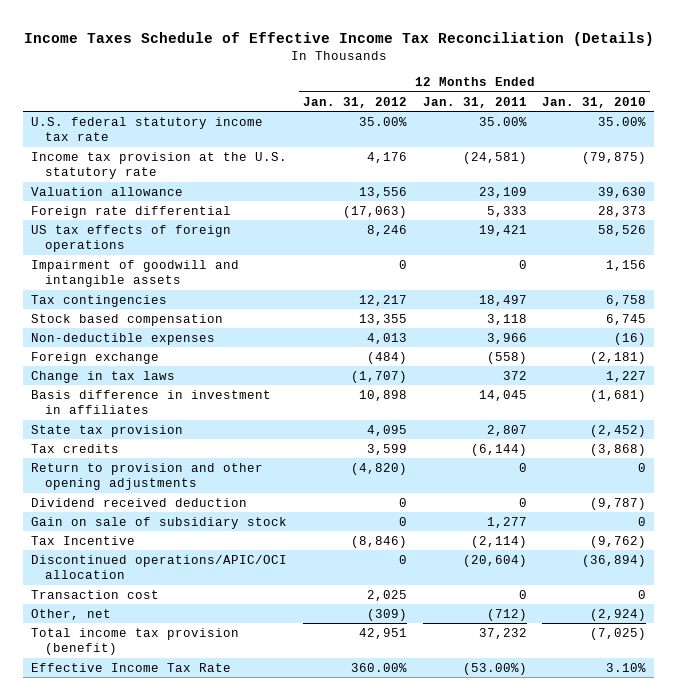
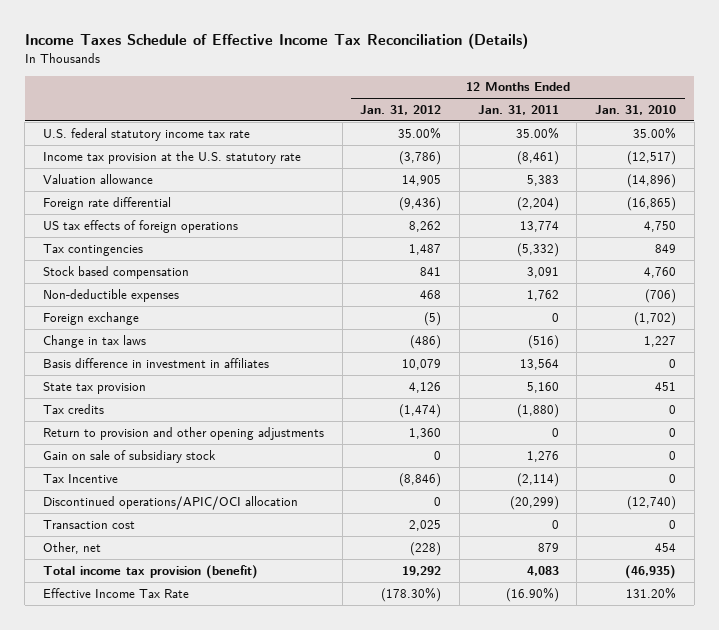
[31,259,240,288] Impairment of goodwill and intangible assets -> none
[31,497,248,507] Dividend received deduction -> none
[367,151,408,163] 4,176 -> [399,150,442,165] (3,786)
[462,151,527,164] (24,581) -> [516,150,559,165] (8,461)
[582,151,647,164] (79,875) -> [626,150,676,165] (12,517)
[359,186,408,198] 13,556 -> [402,174,442,186] 14,905
[478,186,527,198] 23,109 -> [526,174,559,186] 5,383
[598,186,647,198] 39,630 -> [626,173,676,188] (14,896)
[343,205,408,218] (17,063) -> [399,196,442,211] (9,436)
[486,205,527,217] 5,333 -> [516,196,559,211] (2,204)
[598,205,647,217] 28,373 -> [626,196,676,211] (16,865)
[367,224,408,236] 8,246 -> [409,220,442,232] 8,262
[478,224,527,236] 19,421 -> [519,220,559,232] 13,774
[598,224,647,236] 58,526 -> [643,220,676,232] 4,750
[359,294,408,306] 12,217 -> [409,243,442,255] 1,487
[478,294,527,306] 18,497 -> [516,242,559,257] (5,332)
[606,294,647,306] 6,758 -> [654,243,676,253] 849
[359,313,408,325] 13,355 -> [420,266,442,276] 841
[486,313,527,325] 3,118 -> [526,266,559,278] 3,091
[606,313,647,325] 6,745 -> [643,266,676,278] 4,760
[367,332,408,344] 4,013 -> [420,289,442,299] 468
[486,332,527,344] 3,966 -> [526,289,559,301] 1,762
[614,332,647,345] (16) -> [644,288,676,303] (706)
[367,351,408,364] (484) -> [424,311,442,326] (5)
[486,351,527,364] (558) -> [551,312,559,322] 0
[590,351,647,364] (2,181) -> [633,311,676,326] (1,702)
[351,370,408,383] (1,707) -> [410,334,442,349] (486)
[502,370,527,380] 372 -> [527,334,559,349] (516)
[359,389,408,401] 10,898 -> [402,358,442,370] 10,079
[478,389,527,401] 14,045 -> [519,358,559,370] 13,564
[590,389,647,402] (1,681) -> [668,358,676,368] 0
[367,424,408,436] 4,095 -> [409,381,442,393] 4,126
[486,424,527,436] 2,807 -> [526,381,559,393] 5,160
[590,424,647,437] (2,452) -> [654,381,676,391] 451
[367,443,408,455] 3,599 -> [399,403,442,418] (1,474)
[470,443,527,456] (6,144) -> [516,403,559,418] (1,880)
[590,443,647,456] (3,868) -> [668,404,676,414] 0
[351,462,408,475] (4,820) -> [409,427,442,439] 1,360
[486,516,527,528] 1,277 -> [526,450,559,462] 1,276
[590,535,647,548] (9,762) -> [668,473,676,483] 0
[462,554,527,567] (20,604) -> [509,495,559,510] (20,299)
[582,554,647,567] (36,894) -> [626,495,676,510] (12,740)
[367,608,408,621] (309) -> [410,541,442,556] (228)
[486,608,527,621] (712) -> [537,542,559,552] 879
[590,608,647,621] (2,924) -> [654,542,676,552] 454
[359,627,408,639] 42,951 -> [402,565,442,576] 19,292
[478,627,527,639] 37,232 -> [526,565,559,576] 4,083
[590,627,647,640] (7,025) -> [624,564,676,579] (46,935)
[351,662,408,672] 360.00% -> [381,586,442,602] (178.30%)
[462,662,527,675] (53.00%) -> [505,586,559,602] (16.90%)
[606,662,647,672] 3.10% -> [625,586,676,599] 131.20%

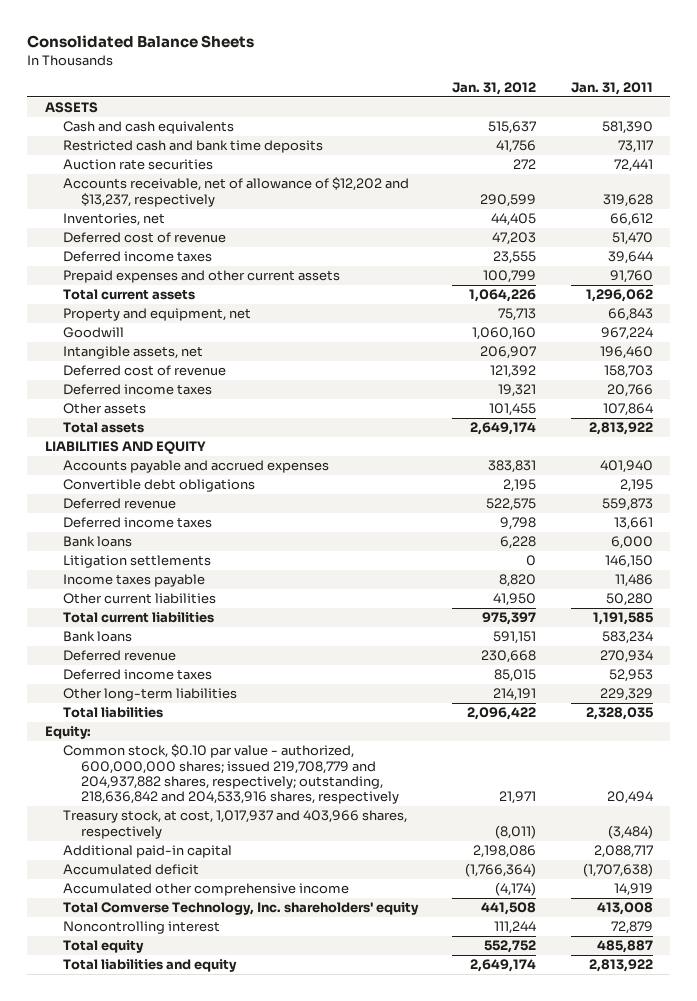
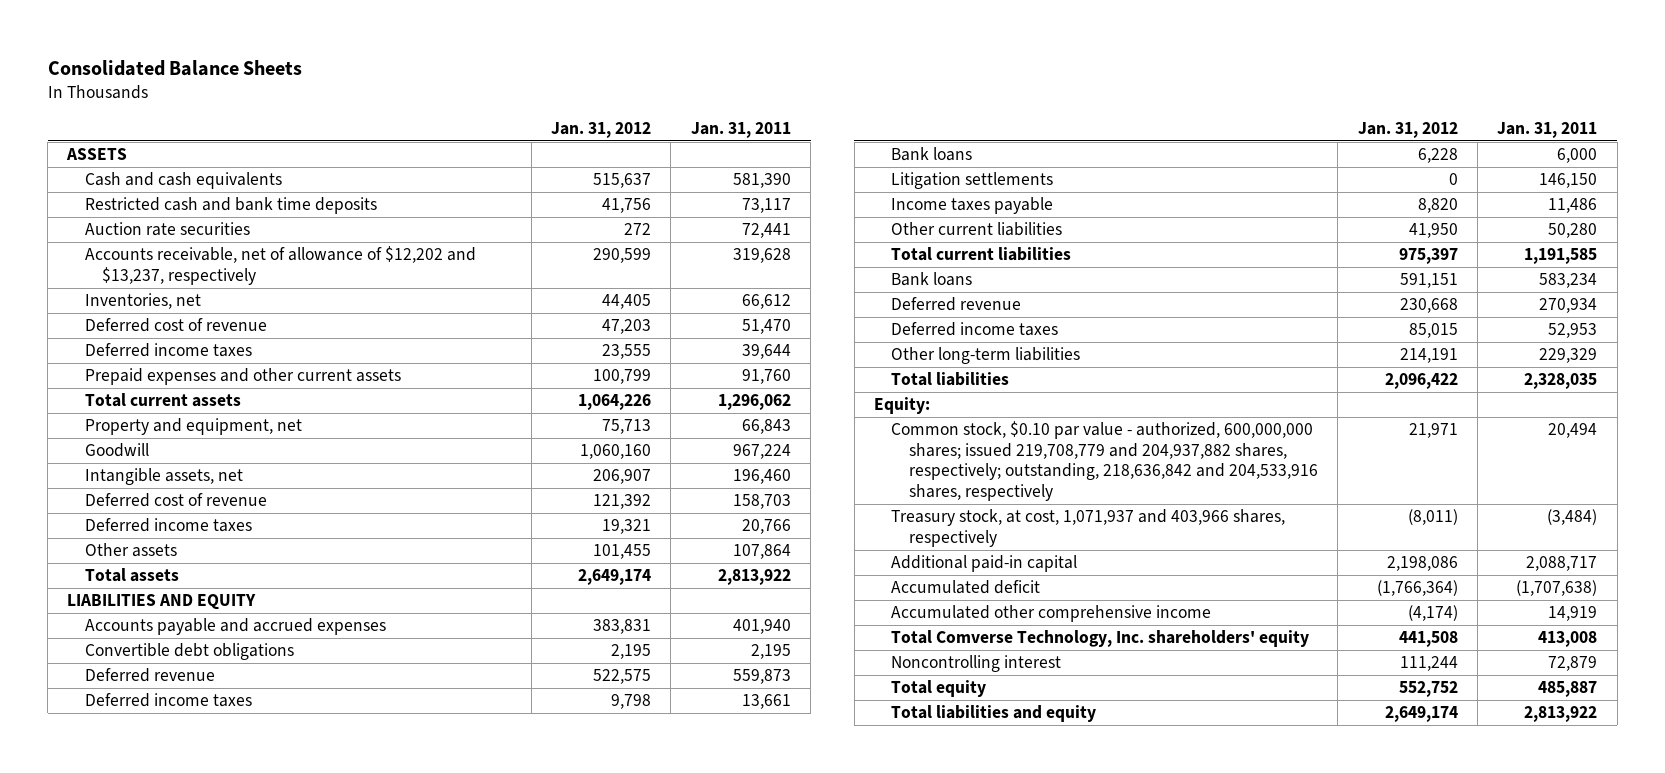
[62,810,407,839] Treasury stock, at cost, 1,017,937 and 403,966 shares, respectively -> [891,509,1286,547] Treasury stock, at cost, 1,071,937 and 403,966 shares, respectively

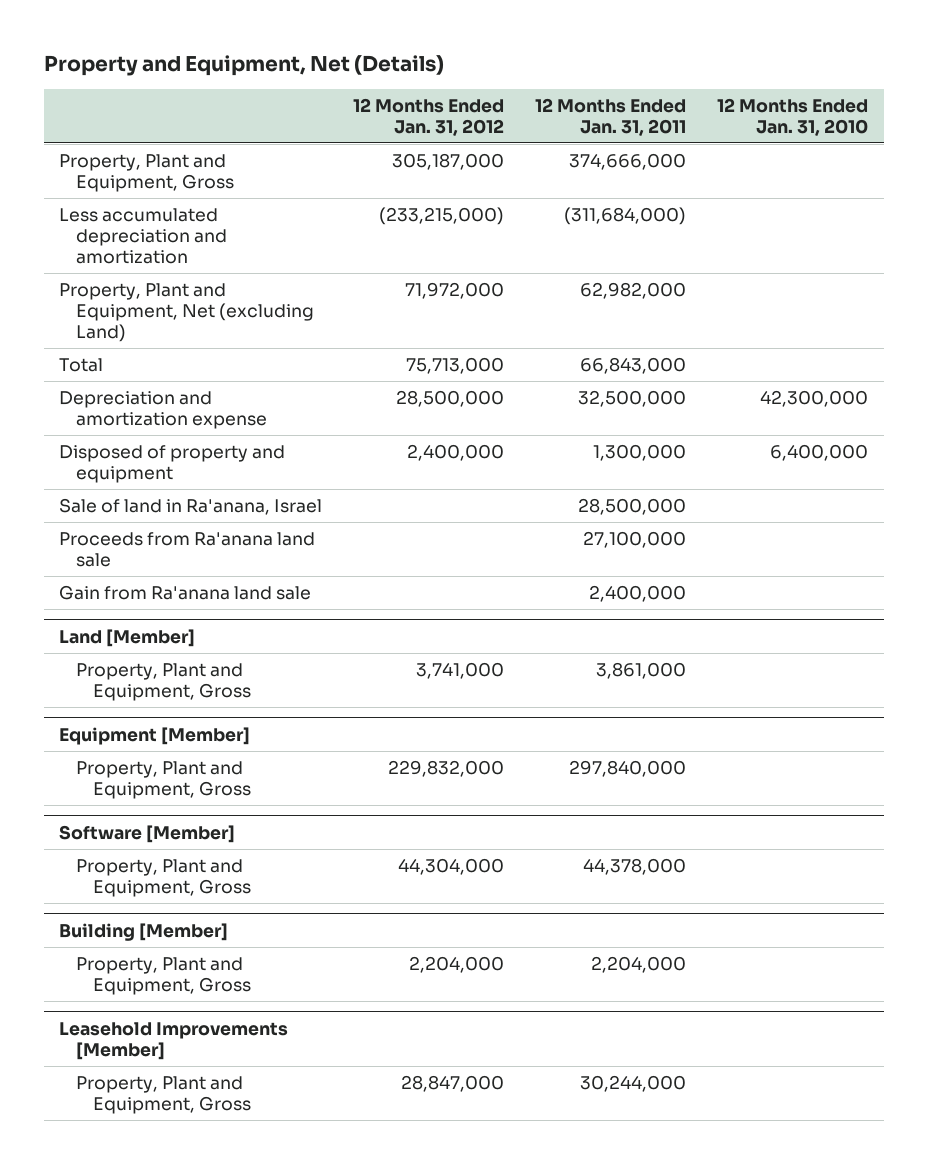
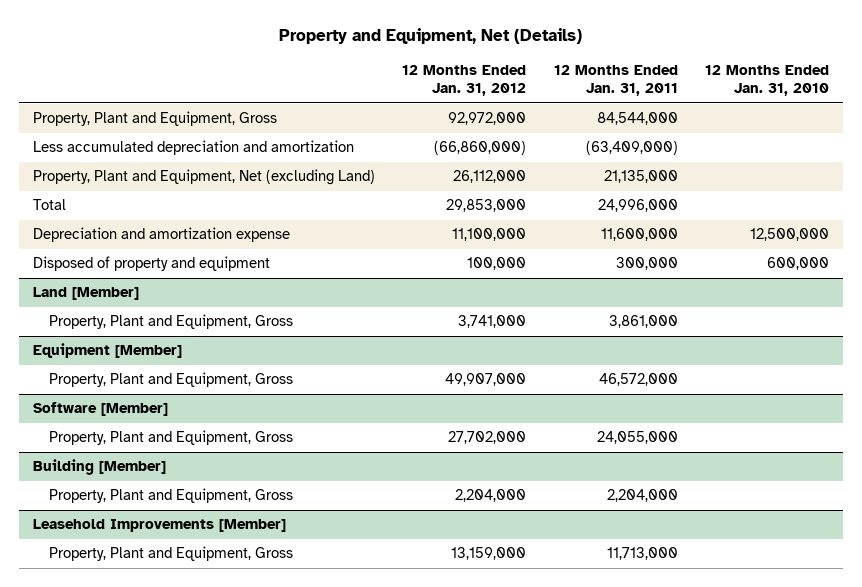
[59,498,323,516] Sale of land in Ra'anana, Israel -> none
[59,532,316,568] Proceeds from Ra'anana land sale -> none
[59,585,312,601] Gain from Ra'anana land sale -> none
[392,153,505,171] 305,187,000 -> [448,112,527,126] 92,972,000
[569,153,687,171] 374,666,000 -> [596,112,678,126] 84,544,000
[379,207,505,226] (233,215,000) -> [434,141,527,156] (66,860,000)
[564,207,687,226] (311,684,000) -> [585,141,678,156] (63,409,000)
[405,282,505,300] 71,972,000 -> [453,170,527,184] 26,112,000
[580,282,687,300] 62,982,000 -> [603,170,678,184] 21,135,000
[406,357,505,375] 75,713,000 -> [446,199,527,213] 29,853,000
[580,357,687,375] 66,843,000 -> [597,199,678,213] 24,996,000
[396,390,505,408] 28,500,000 -> [452,228,527,242] 11,100,000
[578,390,687,408] 32,500,000 -> [600,228,678,242] 11,600,000
[760,390,869,408] 42,300,000 -> [750,228,830,242] 12,500,000
[407,444,505,462] 2,400,000 -> [467,257,527,271] 100,000
[593,444,687,462] 1,300,000 -> [615,257,678,271] 300,000
[770,444,869,462] 6,400,000 -> [767,257,830,271] 600,000
[388,760,505,778] 229,832,000 -> [445,373,527,387] 49,907,000
[569,760,687,778] 297,840,000 -> [598,373,678,387] 46,572,000
[398,858,505,876] 44,304,000 -> [448,431,527,445] 27,702,000
[583,858,687,876] 44,378,000 -> [596,431,678,445] 24,055,000
[401,1075,505,1093] 28,847,000 -> [451,547,527,561] 13,159,000
[580,1075,687,1093] 30,244,000 -> [606,547,678,561] 11,713,000

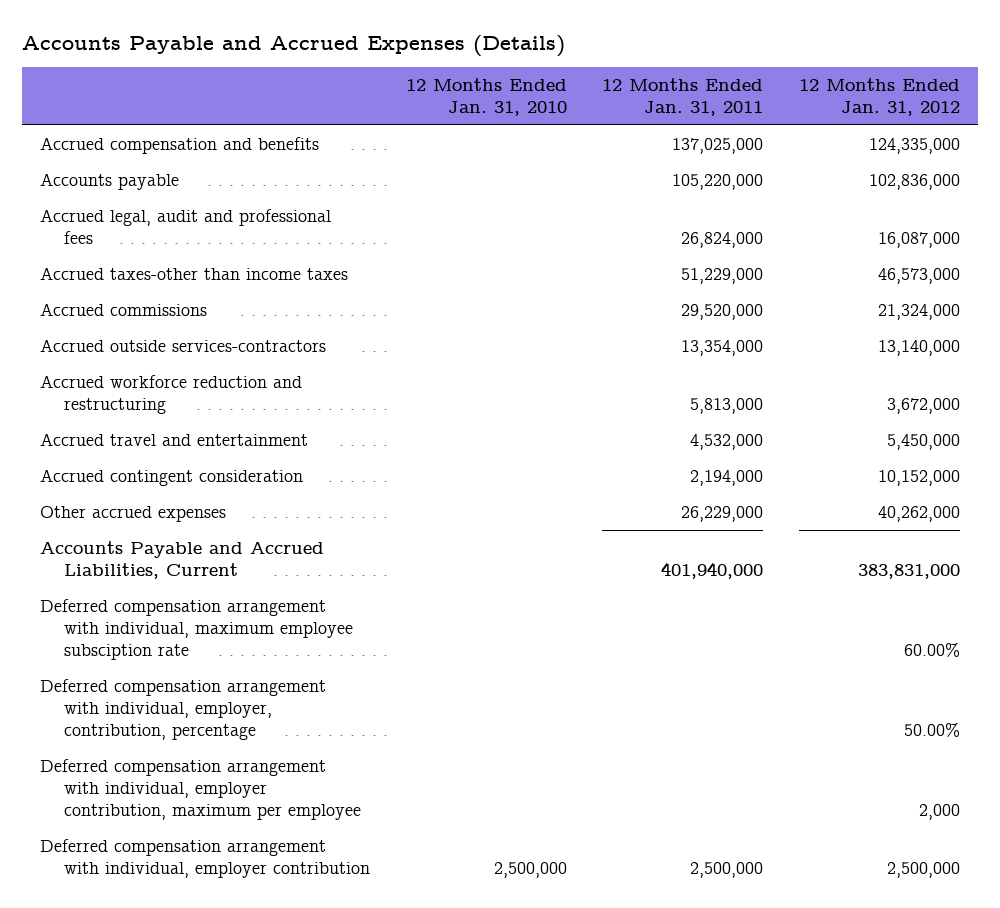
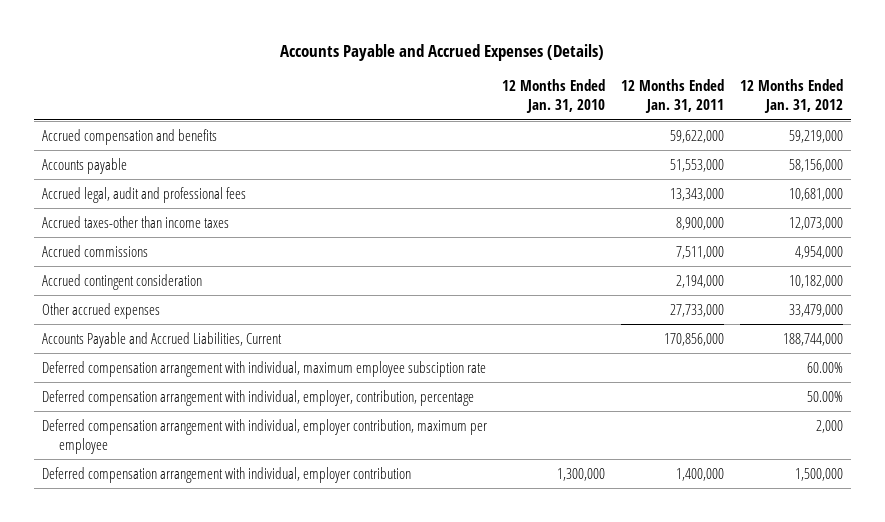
[39,338,326,352] Accrued outside services-contractors -> none
[39,374,302,414] Accrued workforce reduction and restructuring -> none
[39,432,308,446] Accrued travel and entertainment -> none
[672,137,764,154] 137,025,000 -> [670,129,725,143] 59,622,000
[869,137,961,154] 124,335,000 -> [789,129,844,143] 59,219,000
[672,173,764,190] 105,220,000 -> [670,158,725,172] 51,553,000
[869,173,961,190] 102,836,000 -> [789,158,844,172] 58,156,000
[681,231,764,248] 26,824,000 -> [670,187,725,201] 13,343,000
[878,231,961,248] 16,087,000 -> [789,187,844,201] 10,681,000
[681,267,764,284] 51,229,000 -> [676,216,725,230] 8,900,000
[878,267,961,284] 46,573,000 -> [789,216,844,230] 12,073,000
[681,303,764,320] 29,520,000 -> [676,245,725,259] 7,511,000
[878,303,961,320] 21,324,000 -> [795,245,844,259] 4,954,000
[878,469,961,486] 10,152,000 -> [789,274,844,288] 10,182,000
[681,505,764,522] 26,229,000 -> [670,303,725,317] 27,733,000
[878,505,961,522] 40,262,000 -> [789,303,844,317] 33,479,000
[661,561,764,579] 401,940,000 -> [664,332,725,346] 170,856,000
[858,563,961,579] 383,831,000 -> [783,332,844,346] 188,744,000
[493,861,567,878] 2,500,000 -> [557,467,606,481] 1,300,000
[690,861,764,878] 2,500,000 -> [676,467,725,481] 1,400,000
[887,861,961,878] 2,500,000 -> [795,467,844,481] 1,500,000

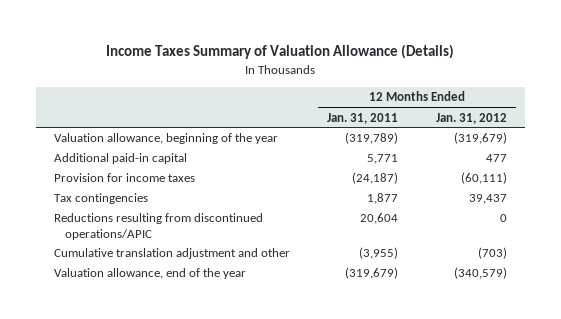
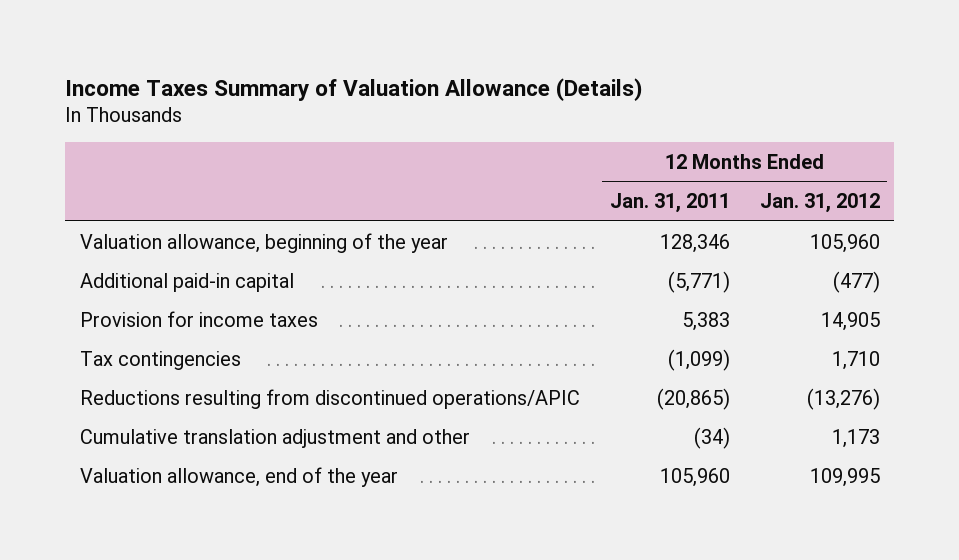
[345,132,399,145] (319,789) -> [659,233,730,253] 128,346
[453,132,507,145] (319,679) -> [809,233,880,253] 105,960
[367,154,399,165] 5,771 -> [667,270,730,293] (5,771)
[485,154,507,163] 477 -> [832,270,880,293] (477)
[352,172,399,185] (24,187) -> [681,311,730,331] 5,383
[460,172,507,185] (60,111) -> [820,311,880,331] 14,905
[367,193,399,205] 1,877 -> [667,348,730,371] (1,099)
[468,194,507,205] 39,437 -> [831,350,880,370] 1,710
[360,213,399,225] 20,604 -> [656,387,730,410] (20,865)
[499,214,507,223] 0 -> [806,387,880,410] (13,276)
[359,247,399,260] (3,955) -> [693,426,730,449] (34)
[477,247,507,260] (703) -> [831,428,880,448] 1,173
[345,267,399,280] (319,679) -> [659,467,730,487] 105,960
[453,267,507,280] (340,579) -> [809,467,880,487] 109,995

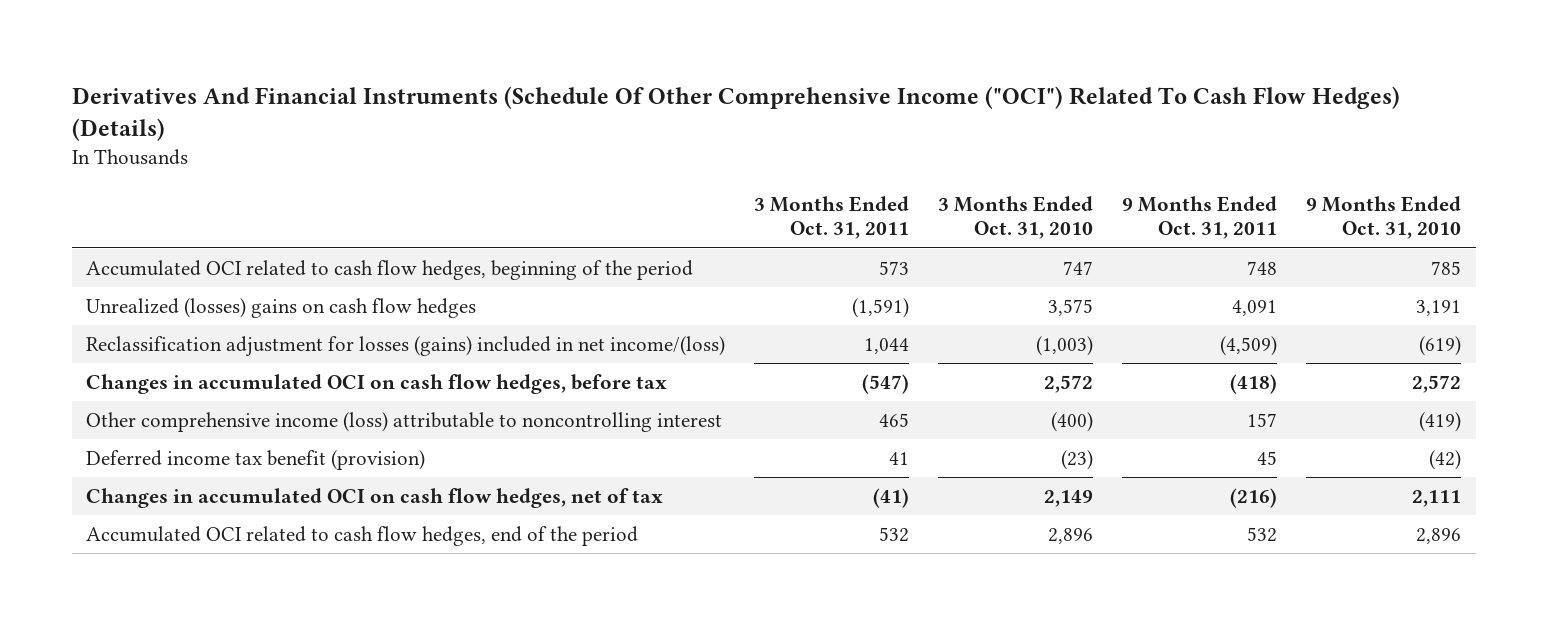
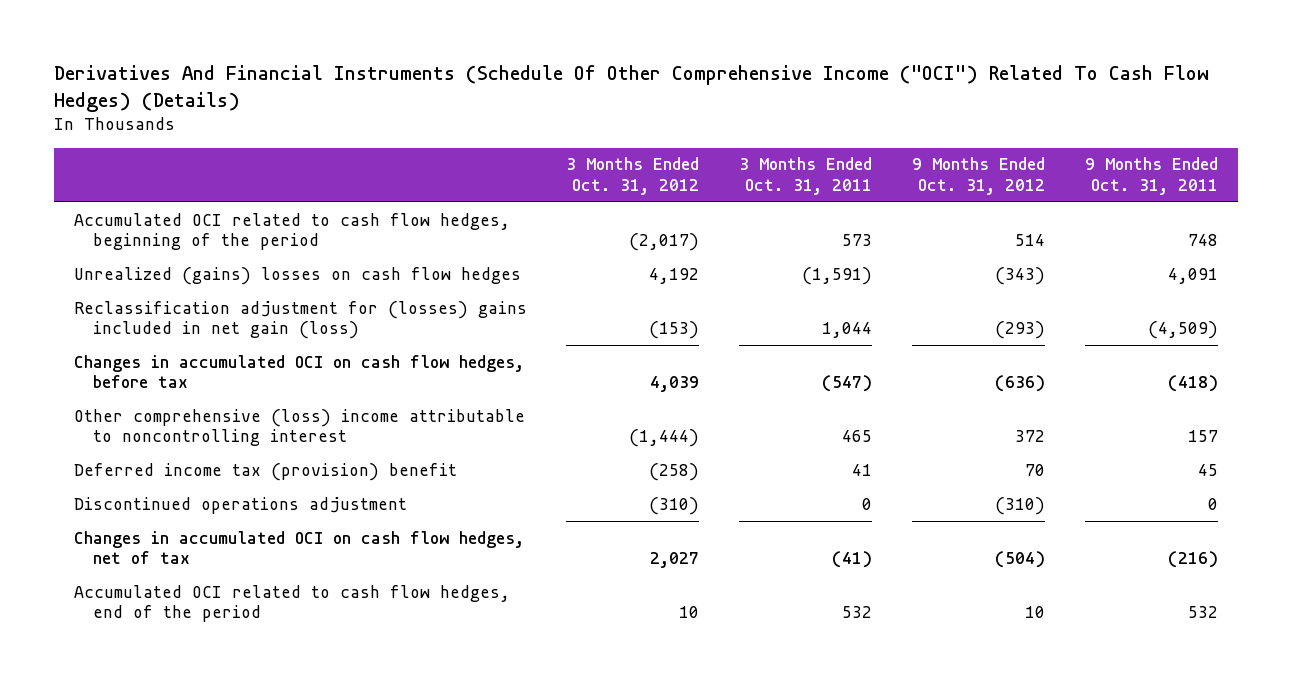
[938,195,1094,240] 3 Months Ended Oct. 31, 2010 -> none
[1306,195,1462,240] 9 Months Ended Oct. 31, 2010 -> none
none -> [566,157,700,195] 3 Months Ended Oct. 31, 2012
none -> [912,157,1046,195] 9 Months Ended Oct. 31, 2012
[86,297,477,318] Unrealized (losses) gains on cash flow hedges -> [73,266,521,285] Unrealized (gains) losses on cash flow hedges
[86,335,726,356] Reclassification adjustment for losses (gains) included in net income/(loss) -> [73,300,527,340] Reclassification adjustment for (losses) gains included in net gain (loss)
[86,411,723,432] Other comprehensive income (loss) attributable to noncontrolling interest -> [73,408,525,447] Other comprehensive (loss) income attributable to noncontrolling interest
[86,449,426,470] Deferred income tax benefit (provision) -> [73,462,457,481] Deferred income tax (provision) benefit
none -> [73,496,407,514] Discontinued operations adjustment

